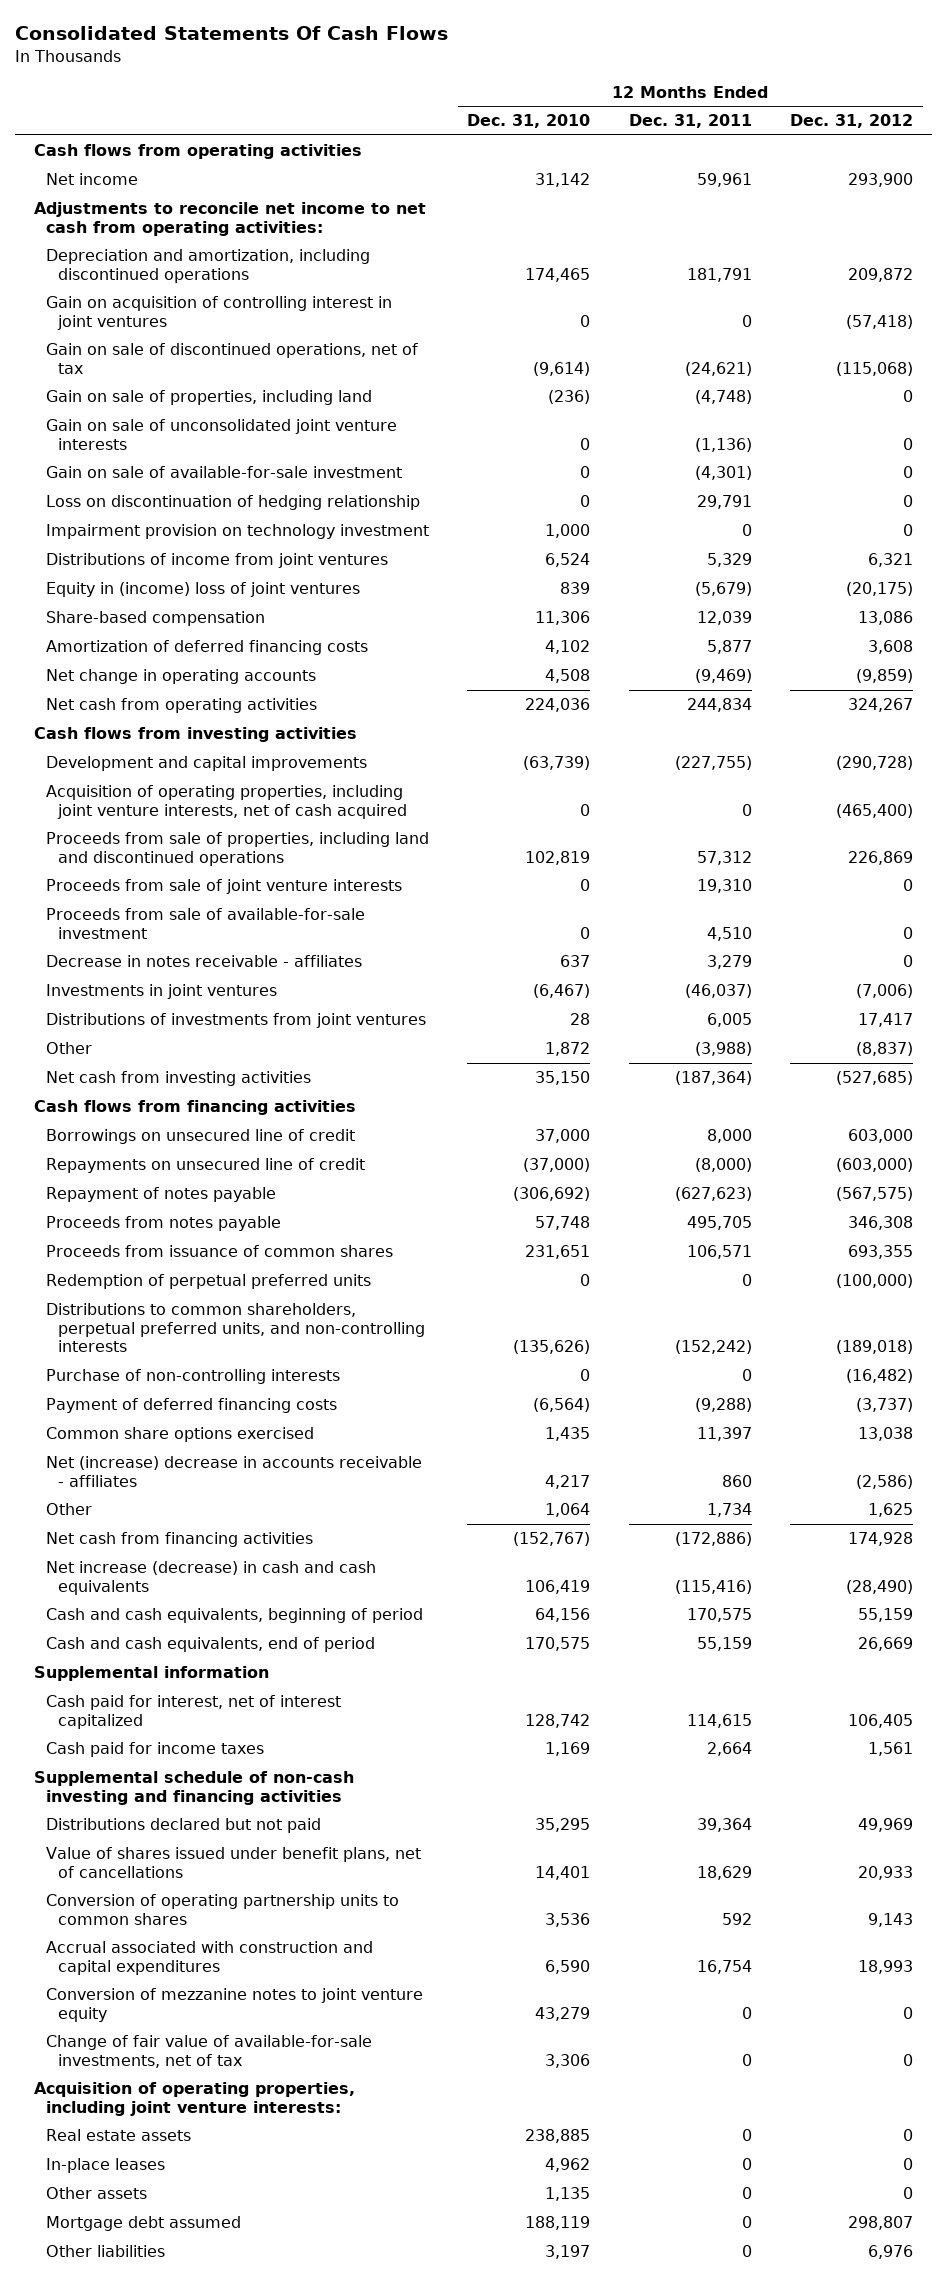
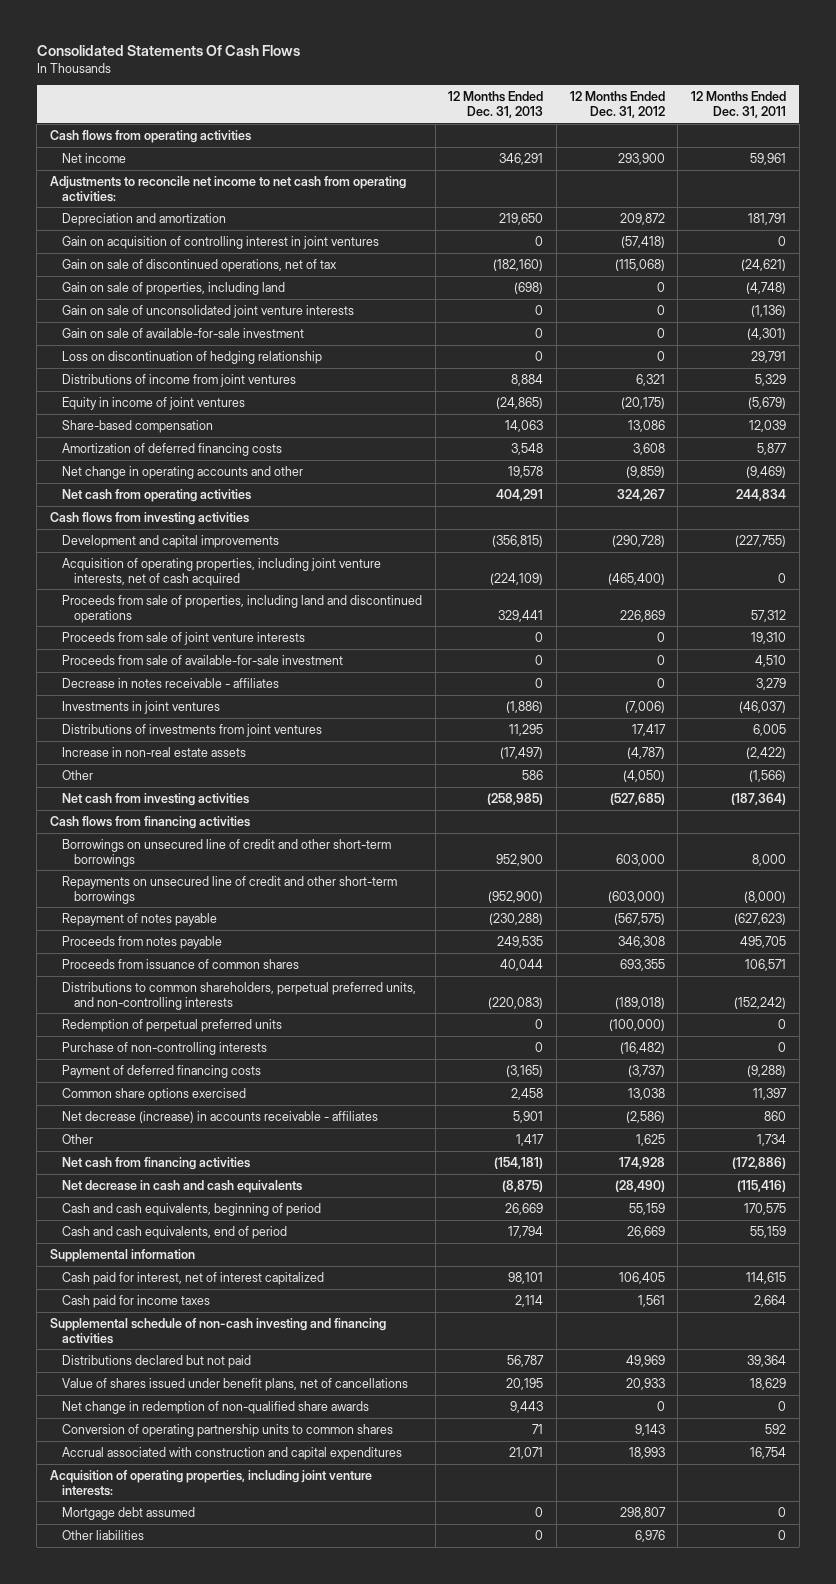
[467,114,591,129] Dec. 31, 2010 -> none
none -> [448,91,544,119] 12 Months Ended Dec. 31, 2013
[46,249,371,283] Depreciation and amortization, including discontinued operations -> [62,212,227,226] Depreciation and amortization
[46,524,430,540] Impairment provision on technology investment -> none
[46,582,361,598] Equity in (income) loss of joint ventures -> [62,396,246,410] Equity in income of joint ventures
[46,669,317,685] Net change in operating accounts -> [62,465,304,479] Net change in operating accounts and other
none -> [62,746,247,757] Increase in non-real estate assets
[694,1042,752,1057] (3,988) -> [748,769,786,782] (1,566)
[856,1042,914,1057] (8,837) -> [622,769,665,782] (4,050)
[46,1129,356,1145] Borrowings on unsecured line of credit -> [62,838,392,867] Borrowings on unsecured line of credit and other short-term borrowings
[46,1158,366,1174] Repayments on unsecured line of credit -> [62,875,398,904] Repayments on unsecured line of credit and other short-term borrowings
[46,1274,372,1290] Redemption of perpetual preferred units -> [62,1018,283,1032] Redemption of perpetual preferred units
[46,1456,423,1487] Net (increase) decrease in accounts receivable - affiliates -> [62,1110,379,1123] Net decrease (increase) in accounts receivable - affiliates
[46,1561,377,1595] Net increase (decrease) in cash and cash equivalents -> [62,1179,303,1193] Net decrease in cash and cash equivalents
none -> [62,1400,370,1414] Net change in redemption of non-qualified share awards
[46,1988,424,2022] Conversion of mezzanine notes to joint venture equity -> none
[46,2035,373,2068] Change of fair value of available-for-sale investments, net of tax -> none
[46,2129,192,2142] Real estate assets -> none
[46,2158,166,2174] In-place leases -> none
[46,2187,148,2200] Other assets -> none

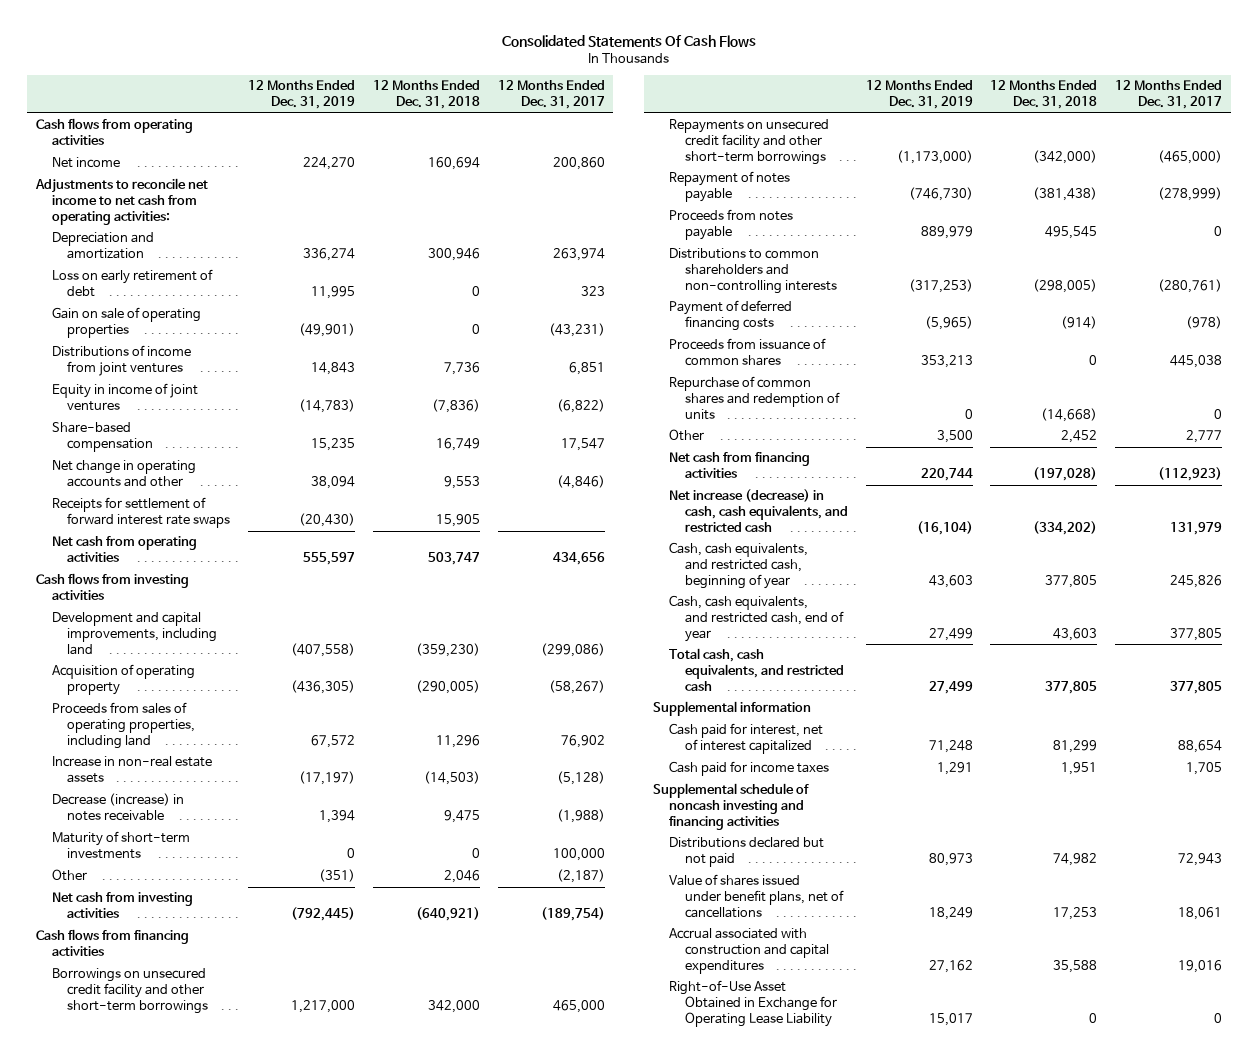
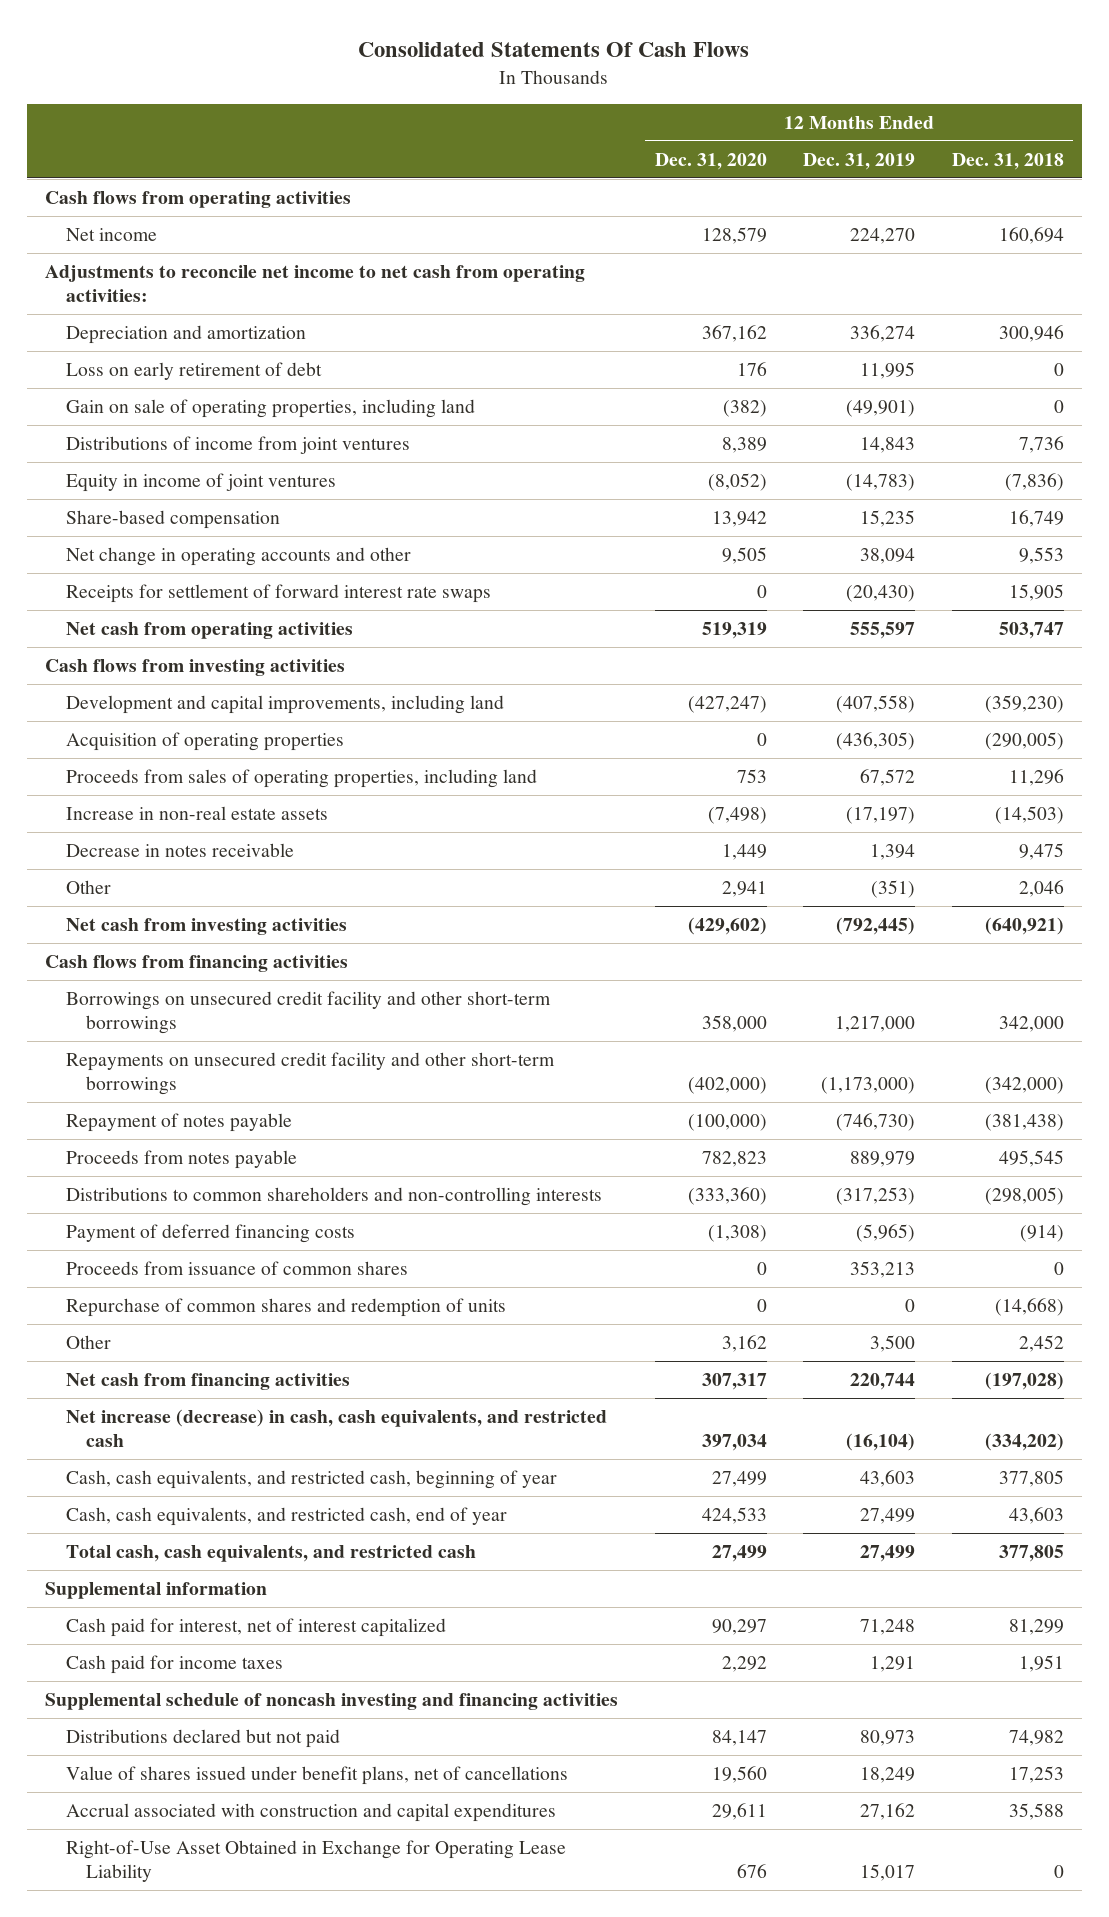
[497,80,605,109] 12 Months Ended Dec. 31, 2017 -> none
none -> [654,152,767,170] Dec. 31, 2020
[51,307,201,339] Gain on sale of operating properties -> [65,399,475,419] Gain on sale of operating properties, including land
[51,664,195,696] Acquisition of operating property -> [65,732,344,752] Acquisition of operating properties
[51,831,190,860] Maturity of short-term investments -> none
[51,793,184,822] Decrease (increase) in notes receivable -> [65,843,294,858] Decrease in notes receivable

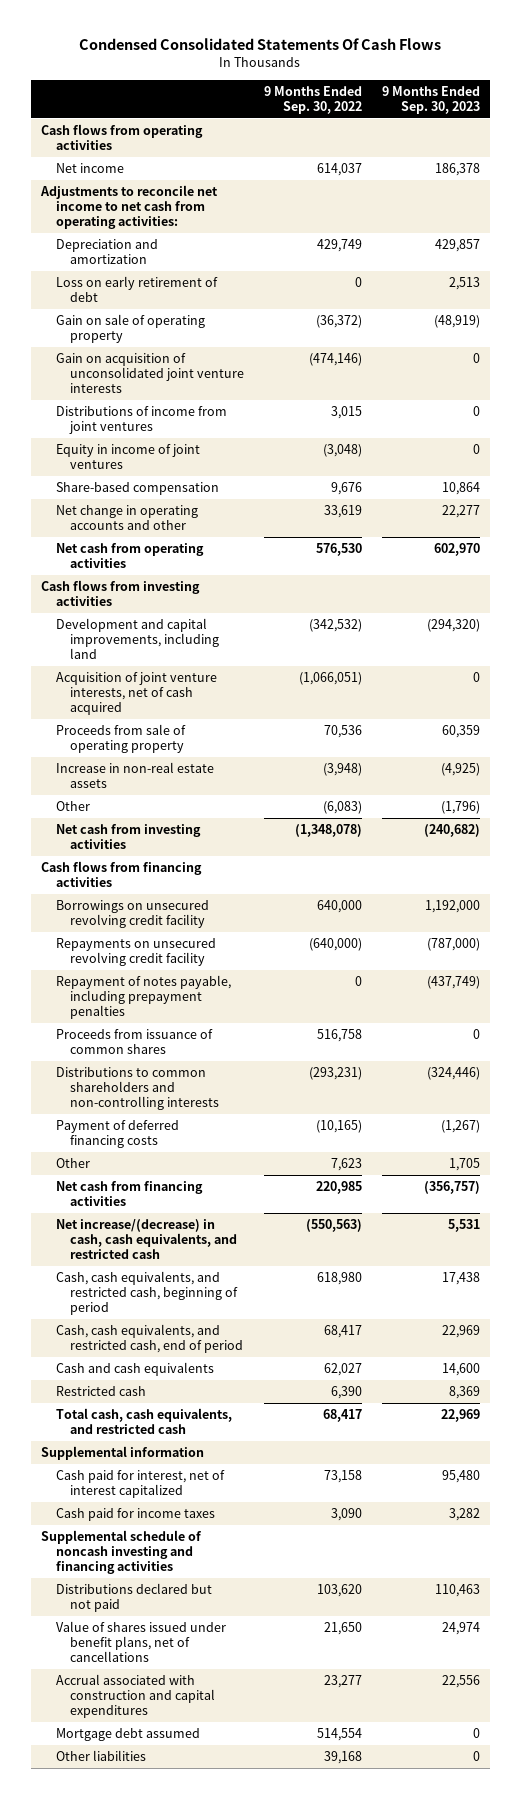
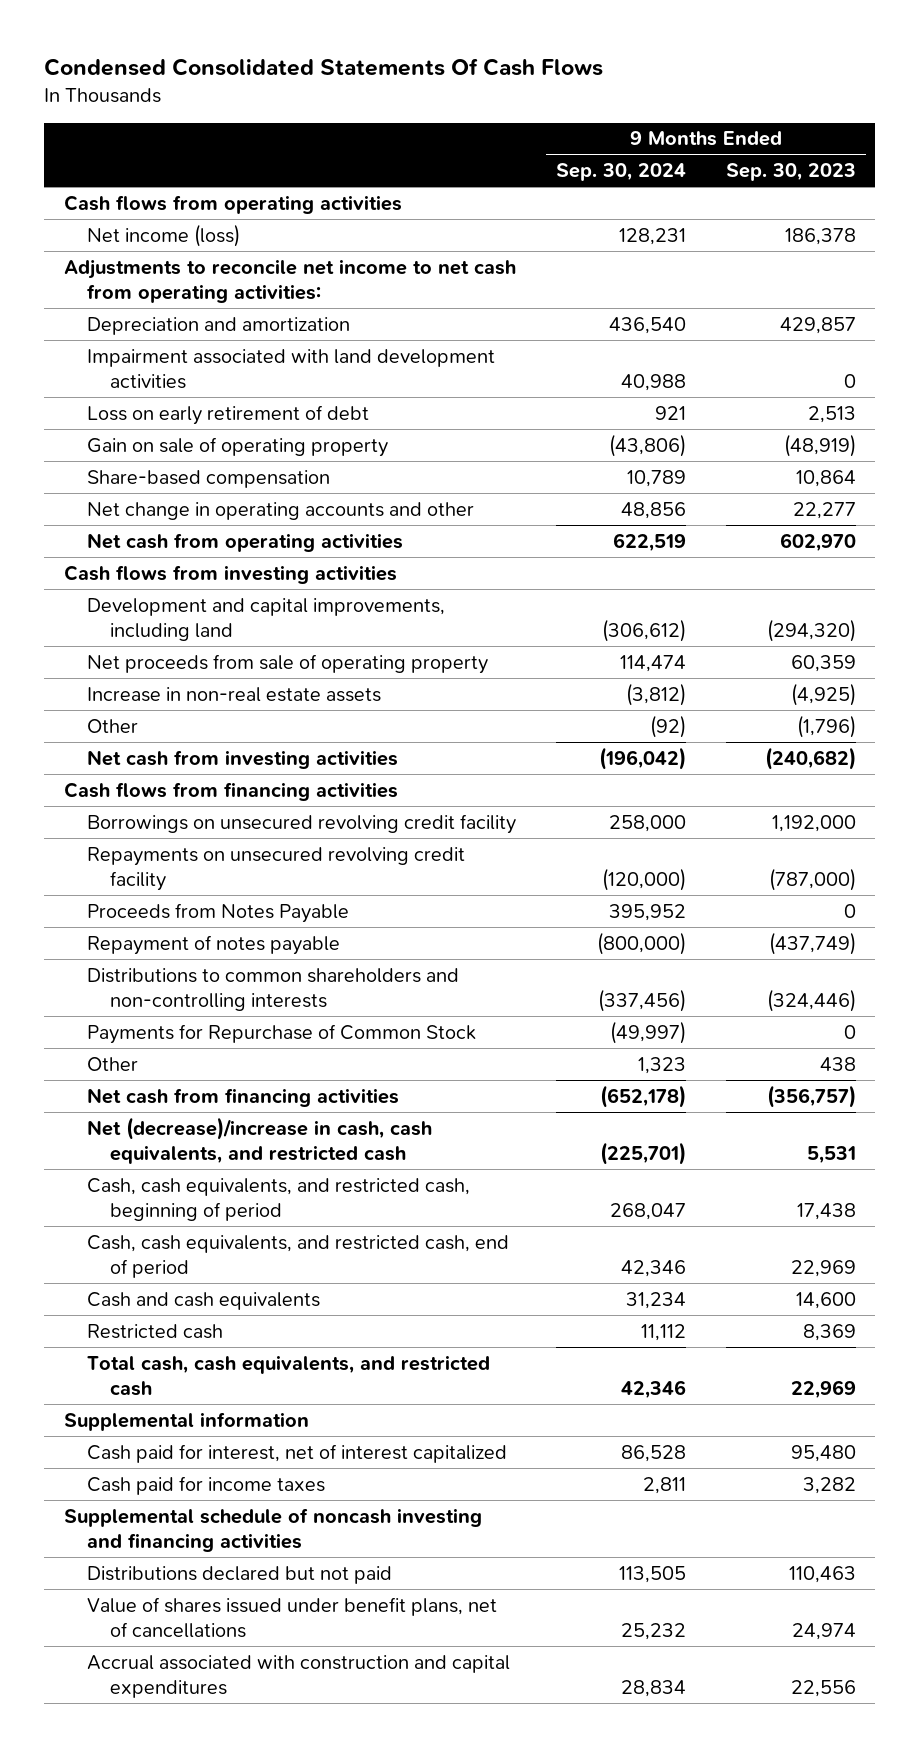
[264,85,363,114] 9 Months Ended Sep. 30, 2022 -> none
none -> [555,162,686,181] Sep. 30, 2024
[55,163,124,174] Net income -> [86,223,240,247] Net income (loss)
none -> [86,348,495,390] Impairment associated with land development activities
[55,353,245,394] Gain on acquisition of unconsolidated joint venture interests -> none
[55,406,227,435] Distributions of income from joint ventures -> none
[55,444,200,470] Equity in income of joint ventures -> none
[55,672,217,716] Acquisition of joint venture interests, net of cash acquired -> none
[55,724,186,754] Proceeds from sale of operating property -> [86,653,488,674] Net proceeds from sale of operating property
[55,1029,213,1055] Proceeds from issuance of common shares -> none
none -> [86,902,349,923] Proceeds from Notes Payable
[55,975,231,1020] Repayment of notes payable, including prepayment penalties -> [86,934,340,955] Repayment of notes payable
[55,1120,179,1149] Payment of deferred financing costs -> none
none -> [86,1023,476,1044] Payments for Repurchase of Common Stock
[449,1158,481,1172] 1,705 -> [819,1056,856,1071] 438
[55,1219,238,1260] Net increase/(decrease) in cash, cash equivalents, and restricted cash -> [86,1116,432,1165] Net (decrease)/increase in cash, cash equivalents, and restricted cash
[55,1728,200,1742] Mortgage debt assumed -> none
[55,1750,146,1762] Other liabilities -> none

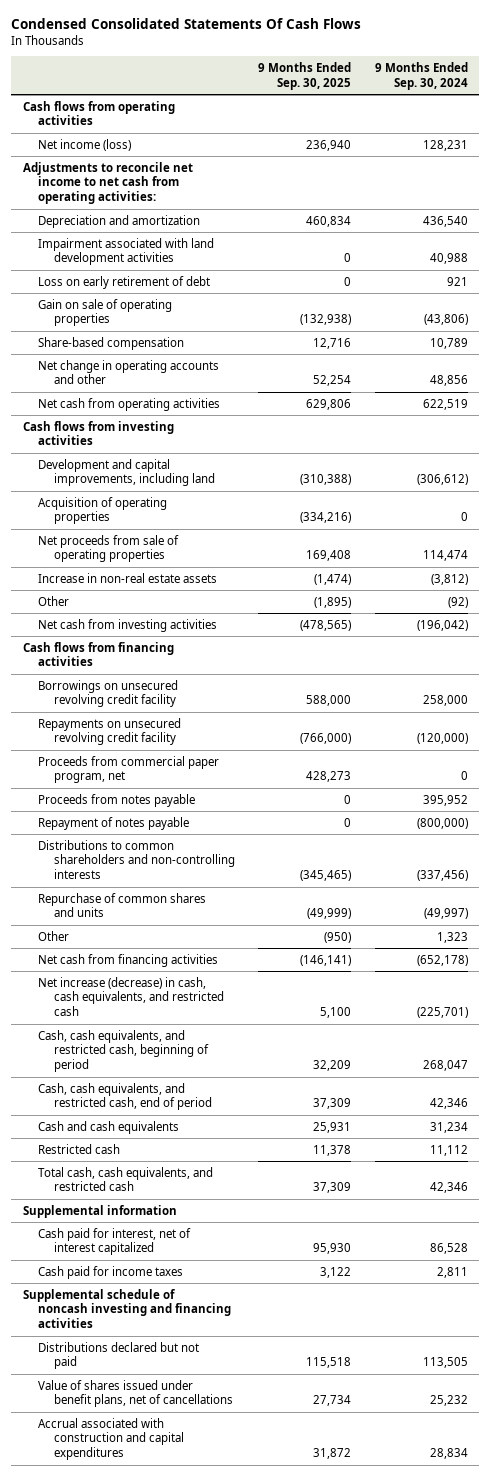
[725,162,856,181] Sep. 30, 2023 -> none
none -> [258,61,352,90] 9 Months Ended Sep. 30, 2025
[86,436,388,457] Gain on sale of operating property -> [38,298,173,327] Gain on sale of operating properties
none -> [38,496,168,525] Acquisition of operating properties
[86,653,488,674] Net proceeds from sale of operating property -> [38,534,180,563] Net proceeds from sale of operating properties
none -> [38,755,220,784] Proceeds from commercial paper program, net
[86,902,349,923] Proceeds from Notes Payable -> [38,793,196,807] Proceeds from notes payable
[86,1023,476,1044] Payments for Repurchase of Common Stock -> [38,892,207,918] Repurchase of common shares and units
[86,1116,432,1165] Net (decrease)/increase in cash, cash equivalents, and restricted cash -> [38,976,224,1017] Net increase (decrease) in cash, cash equivalents, and restricted cash

